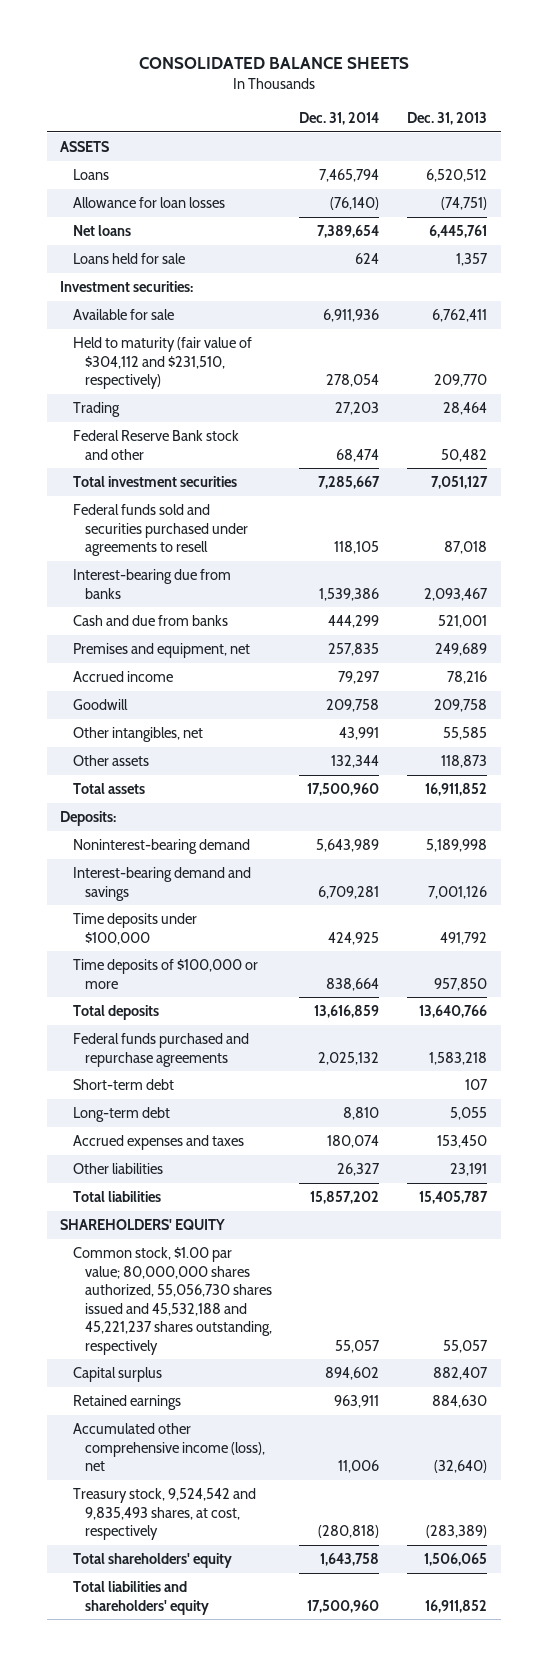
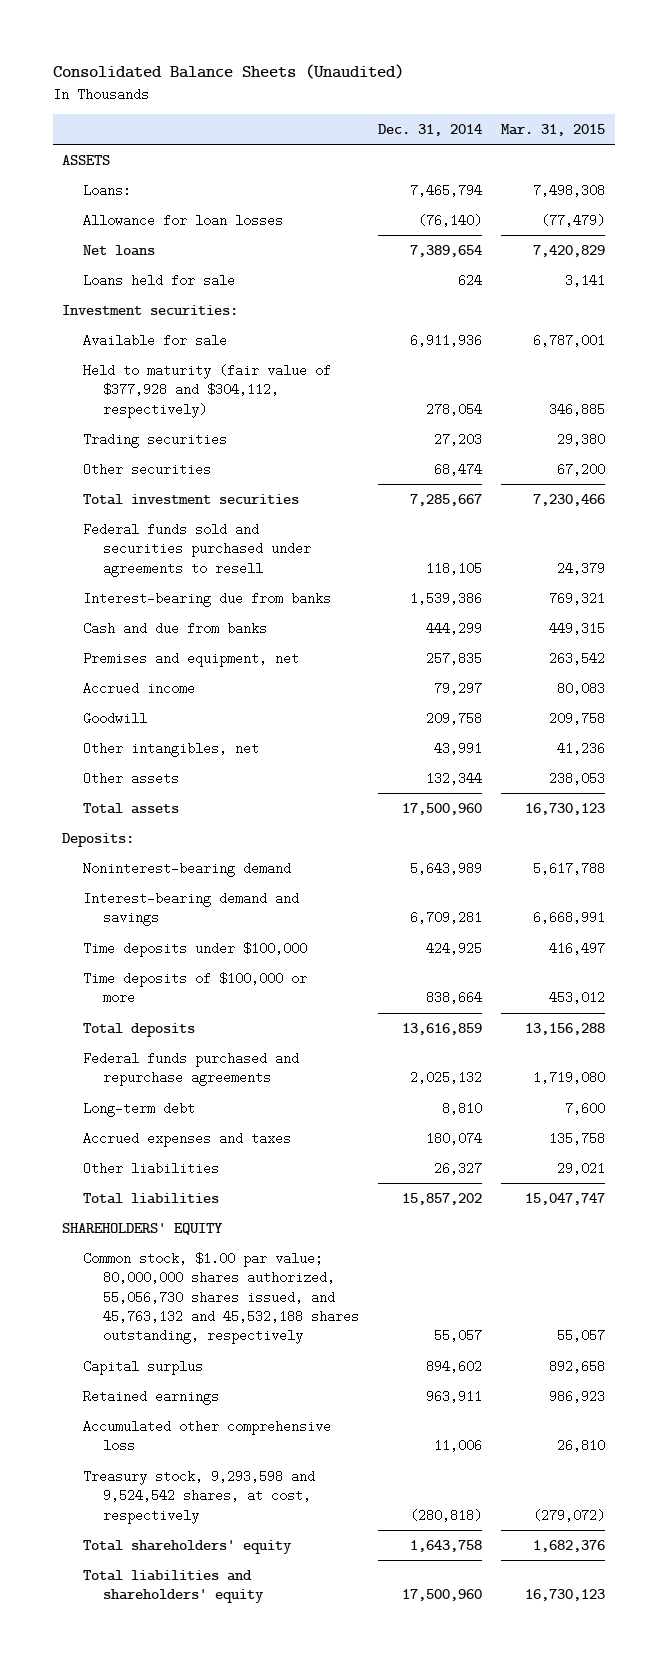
[138,57,409,70] CONSOLIDATED BALANCE SHEETS -> [52,64,404,80] Consolidated Balance Sheets (Unaudited)
[406,112,487,126] Dec. 31, 2013 -> none
none -> [501,124,606,137] Mar. 31, 2015
[72,169,109,181] Loans -> [82,183,131,197] Loans:
[72,337,252,390] Held to maturity (fair value of $304,112 and $231,510, respectively) -> [82,363,331,418] Held to maturity (fair value of $377,928 and $304,112, respectively)
[72,402,120,418] Trading -> [82,432,227,448] Trading securities
[72,430,239,460] Federal Reserve Bank stock and other -> [82,462,211,476] Other securities
[72,1079,174,1091] Short-term debt -> none
[72,1247,272,1355] Common stock, $1.00 par value; 80,000,000 shares authorized, 55,056,730 shares issued and 45,532,188 and 45,221,237 shares outstanding, respectively -> [82,1251,360,1345] Common stock, $1.00 par value; 80,000,000 shares authorized, 55,056,730 shares issued, and 45,763,132 and 45,532,188 shares outstanding, respectively
[72,1423,265,1472] Accumulated other comprehensive income (loss), net -> [82,1419,331,1451] Accumulated other comprehensive loss
[72,1488,256,1541] Treasury stock, 9,524,542 and 9,835,493 shares, at cost, respectively -> [82,1469,315,1524] Treasury stock, 9,293,598 and 9,524,542 shares, at cost, respectively

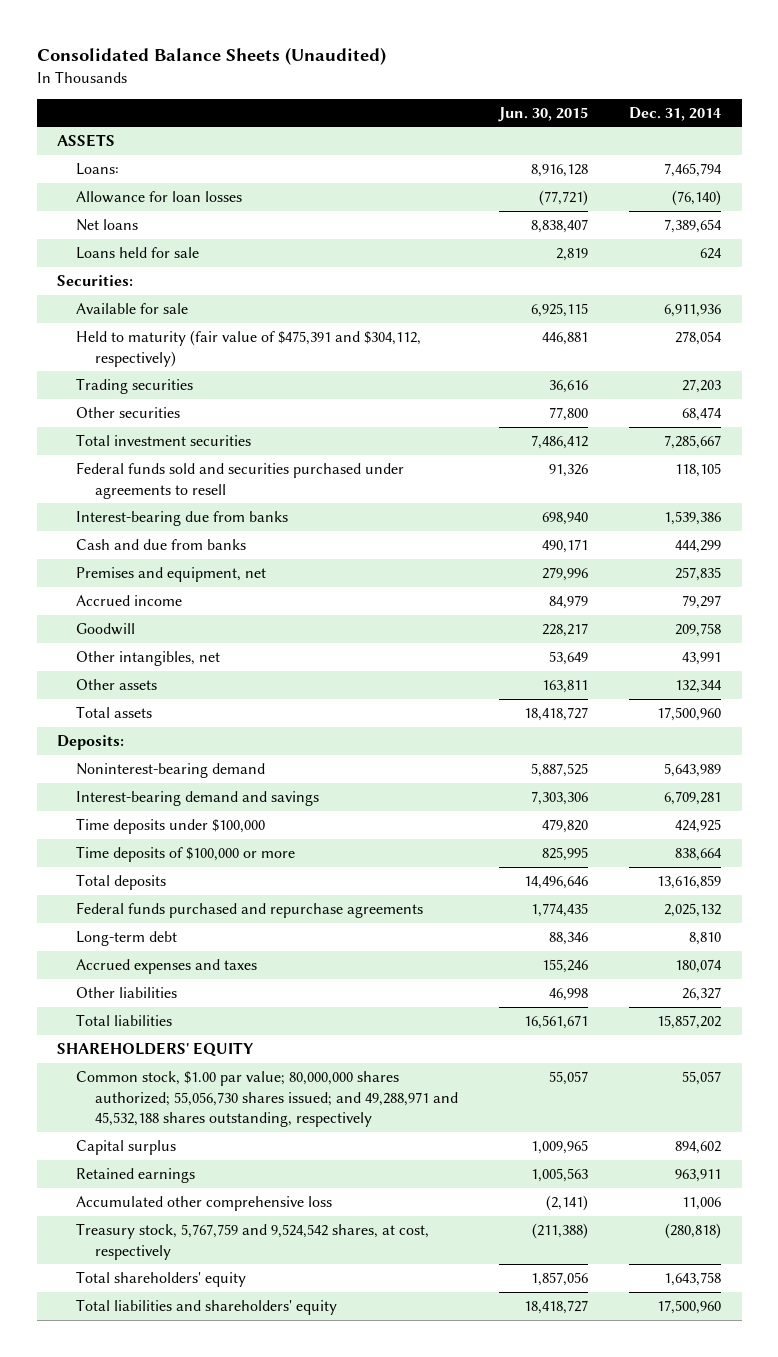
[501,124,606,137] Mar. 31, 2015 -> none
none -> [498,106,589,122] Jun. 30, 2015
[62,304,239,315] Investment securities: -> [57,274,134,286] Securities:
[82,363,331,418] Held to maturity (fair value of $377,928 and $304,112, respectively) -> [76,329,422,367] Held to maturity (fair value of $475,391 and $304,112, respectively)
[82,1251,360,1345] Common stock, $1.00 par value; 80,000,000 shares authorized, 55,056,730 shares issued, and 45,763,132 and 45,532,188 shares outstanding, respectively -> [76,1070,459,1128] Common stock, $1.00 par value; 80,000,000 shares authorized; 55,056,730 shares issued; and 49,288,971 and 45,532,188 shares outstanding, respectively
[82,1469,315,1524] Treasury stock, 9,293,598 and 9,524,542 shares, at cost, respectively -> [76,1222,430,1260] Treasury stock, 5,767,759 and 9,524,542 shares, at cost, respectively

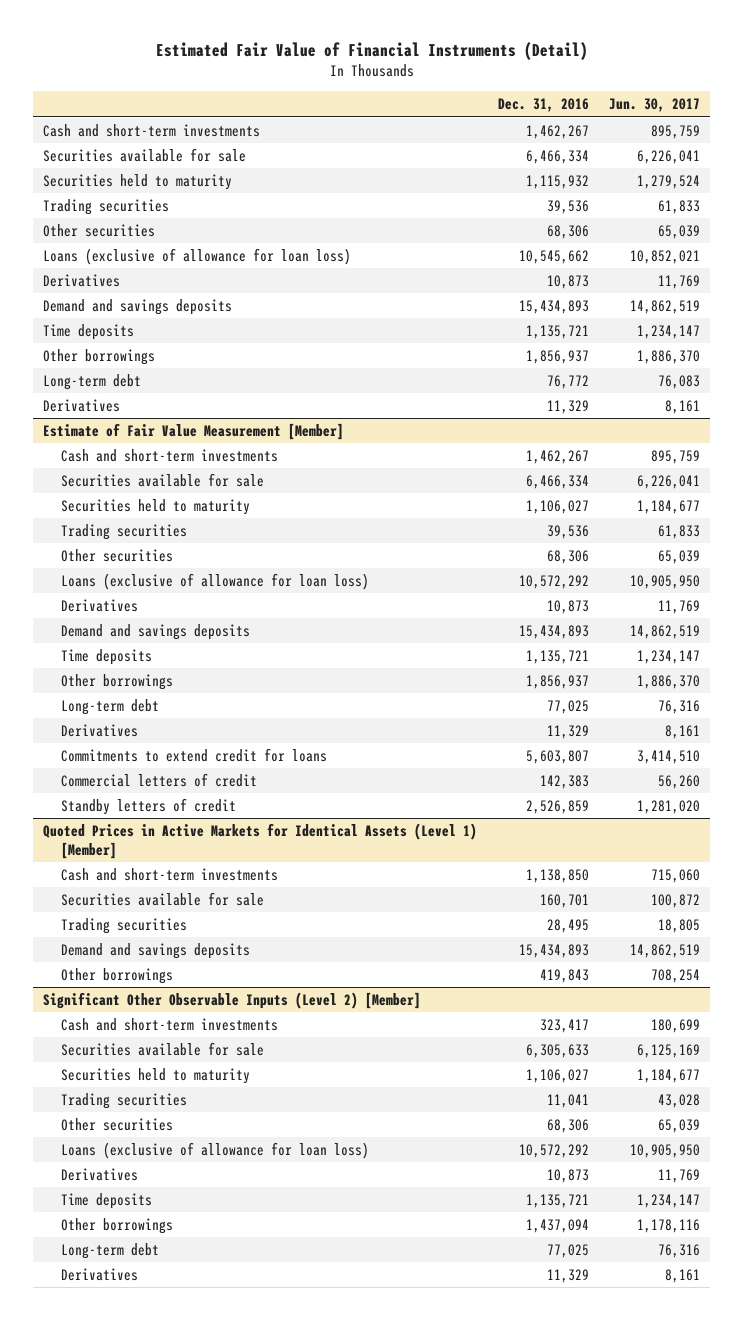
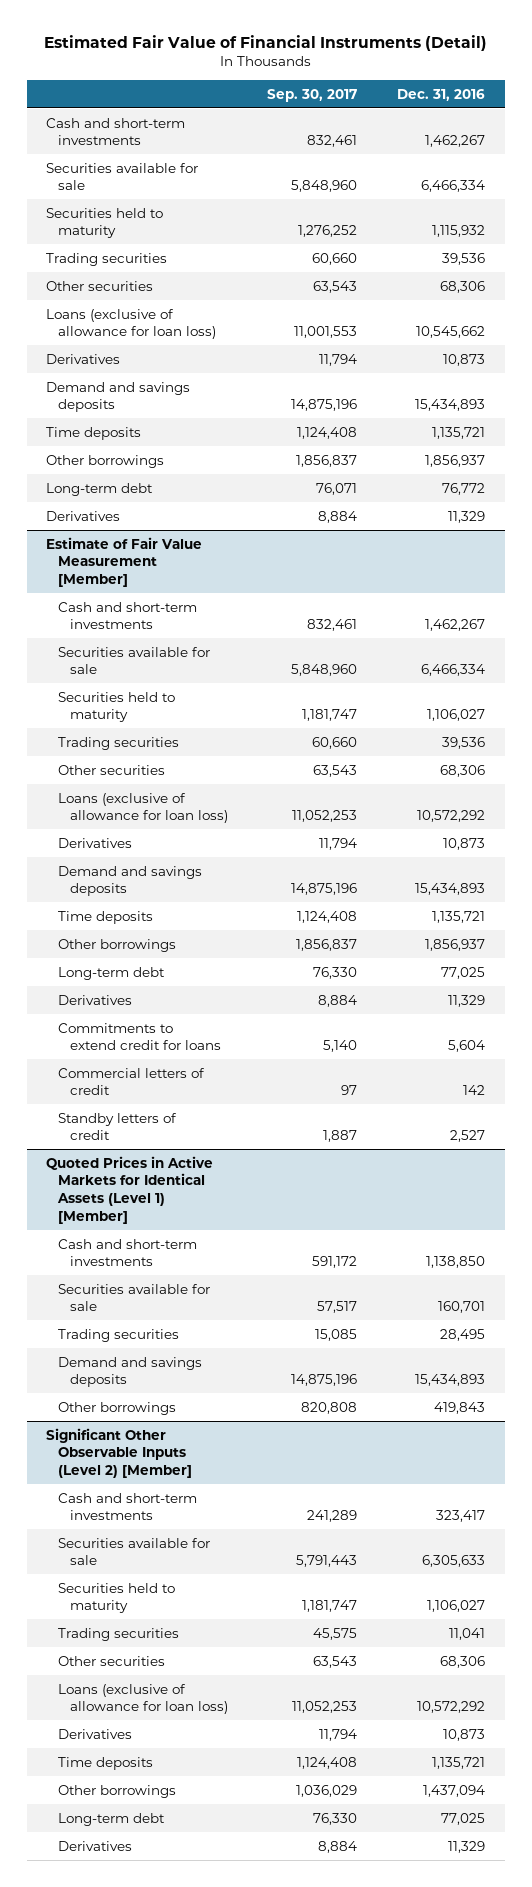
[608,98,700,113] Jun. 30, 2017 -> none
none -> [267,88,358,102] Sep. 30, 2017
[525,749,589,764] 5,603,807 -> [448,1040,486,1053] 5,604
[539,774,589,789] 142,383 -> [463,1085,486,1096] 142
[525,799,589,814] 2,526,859 -> [450,1130,486,1143] 2,527

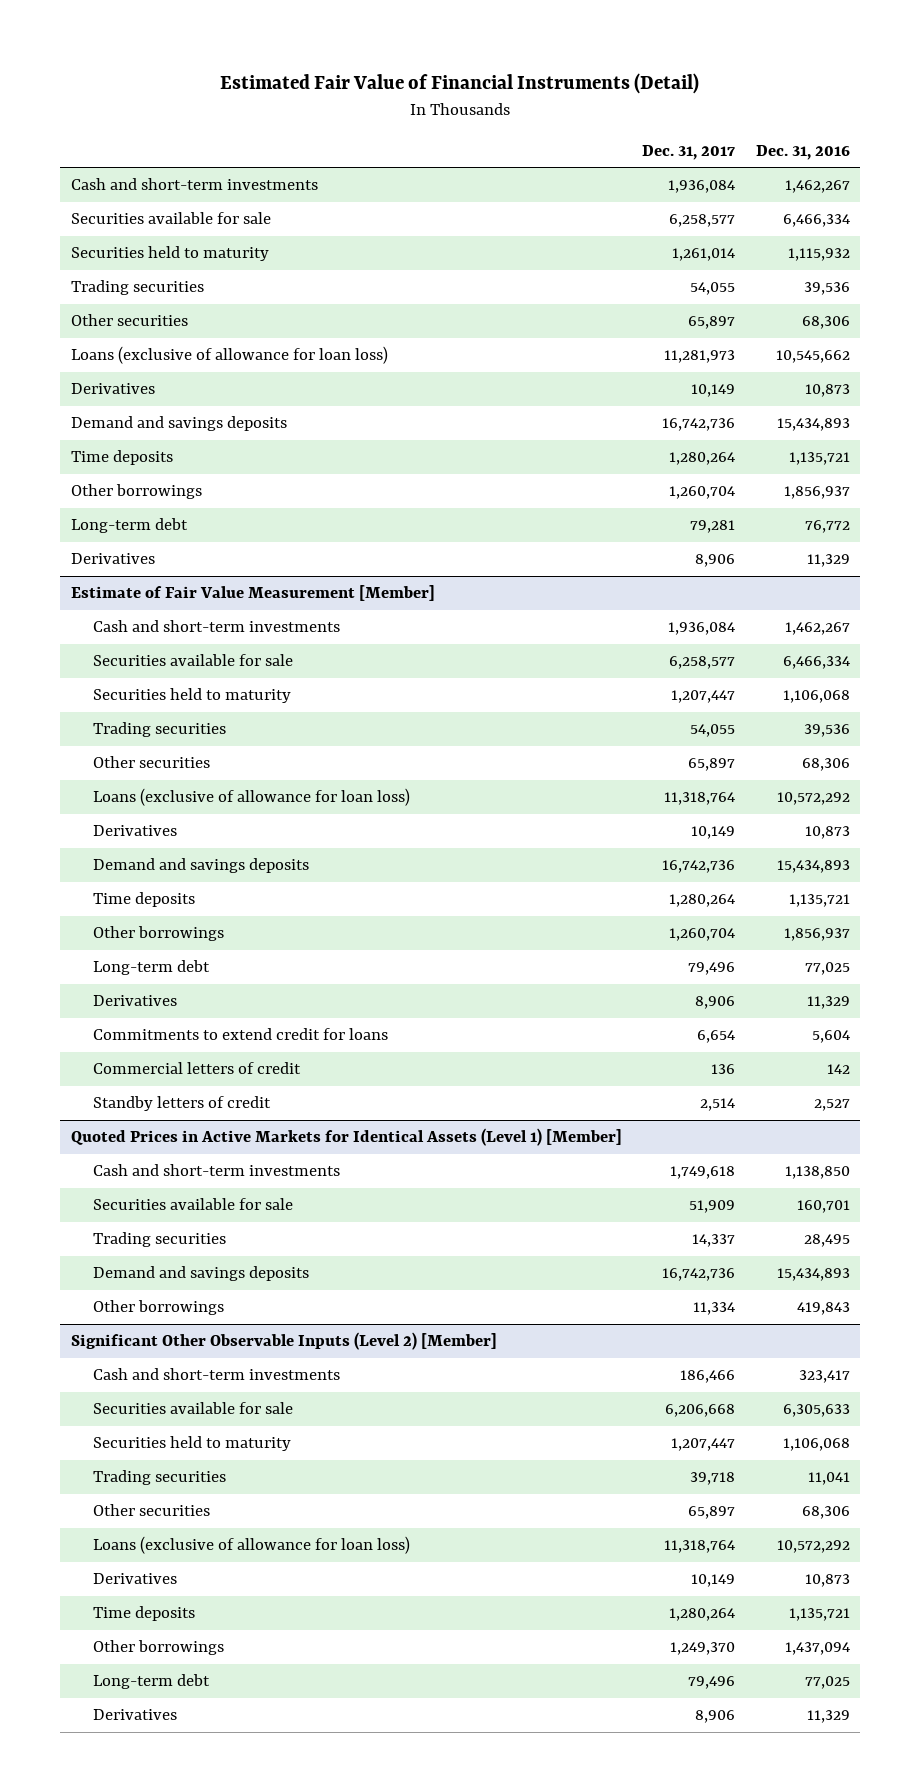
[267,88,358,102] Sep. 30, 2017 -> none
none -> [642,144,736,160] Dec. 31, 2017
[427,709,486,722] 1,106,027 -> [782,690,850,704] 1,106,068
[427,1600,486,1613] 1,106,027 -> [782,1438,850,1452] 1,106,068

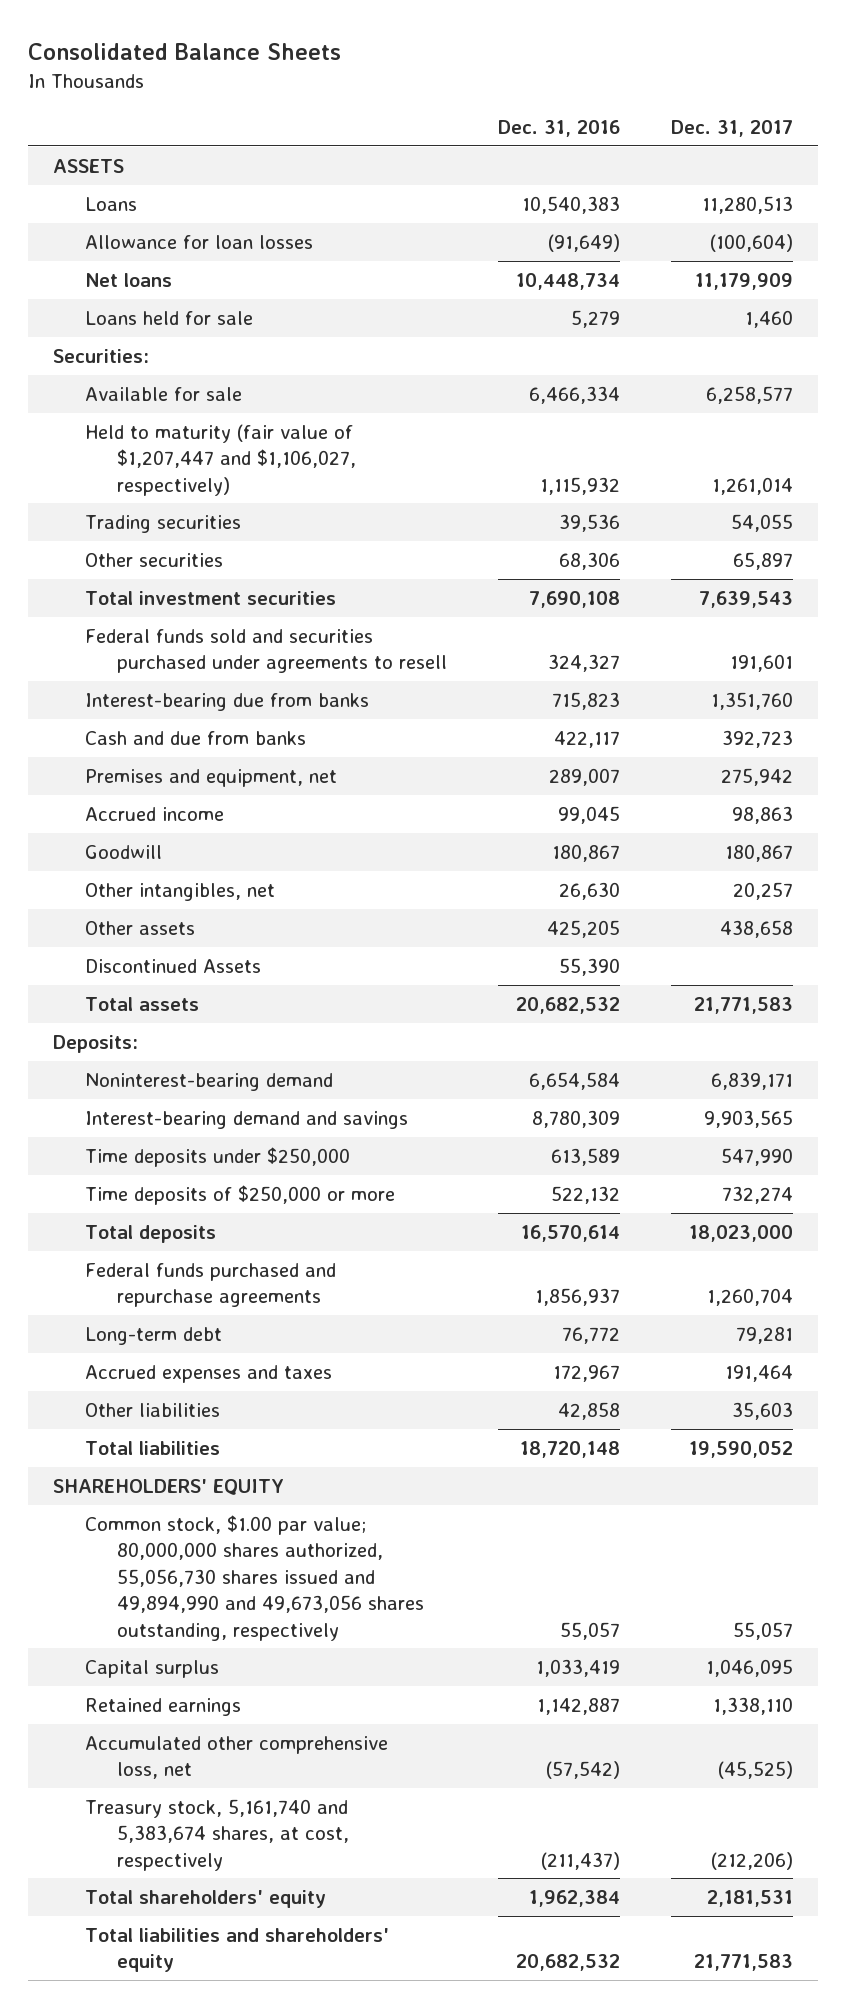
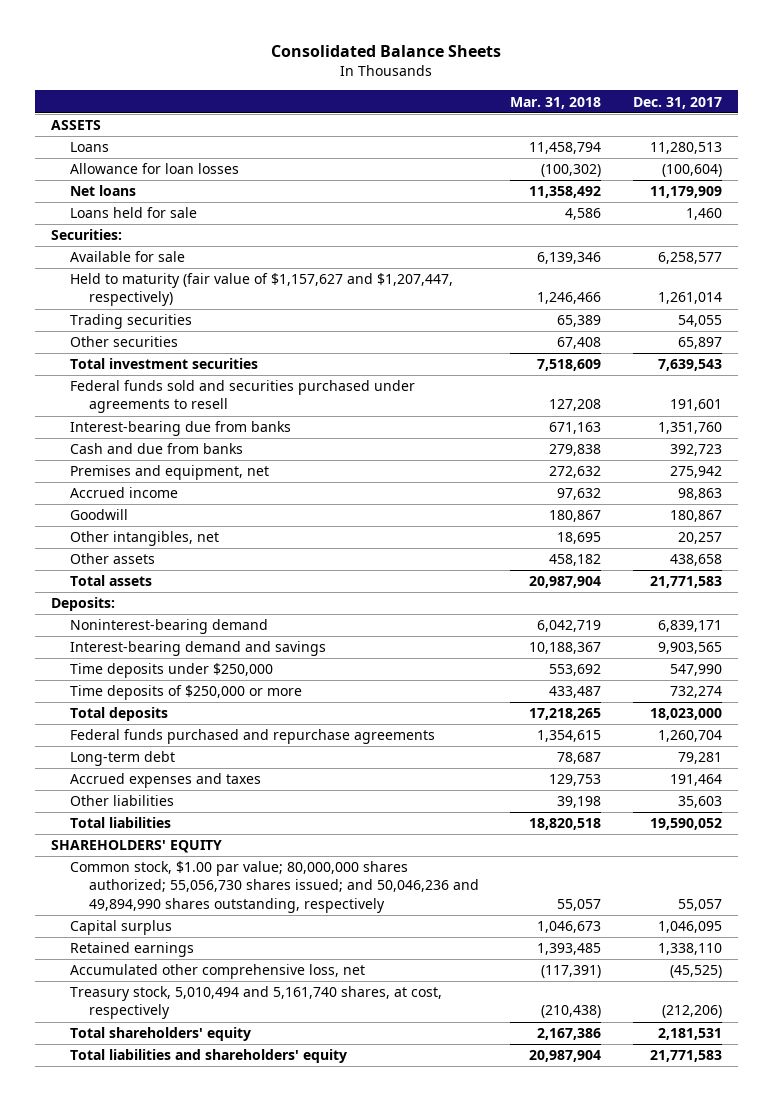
[497,119,620,137] Dec. 31, 2016 -> none
none -> [510,96,602,109] Mar. 31, 2018
[85,423,357,496] Held to maturity (fair value of $1,207,447 and $1,106,027, respectively) -> [69,273,453,307] Held to maturity (fair value of $1,157,627 and $1,207,447, respectively)
[85,958,262,973] Discontinued Assets -> none
[85,1514,425,1641] Common stock, $1.00 par value; 80,000,000 shares authorized, 55,056,730 shares issued and 49,894,990 and 49,673,056 shares outstanding, respectively -> [69,861,479,913] Common stock, $1.00 par value; 80,000,000 shares authorized; 55,056,730 shares issued; and 50,046,236 and 49,894,990 shares outstanding, respectively
[85,1798,350,1871] Treasury stock, 5,161,740 and 5,383,674 shares, at cost, respectively -> [69,986,442,1020] Treasury stock, 5,010,494 and 5,161,740 shares, at cost, respectively

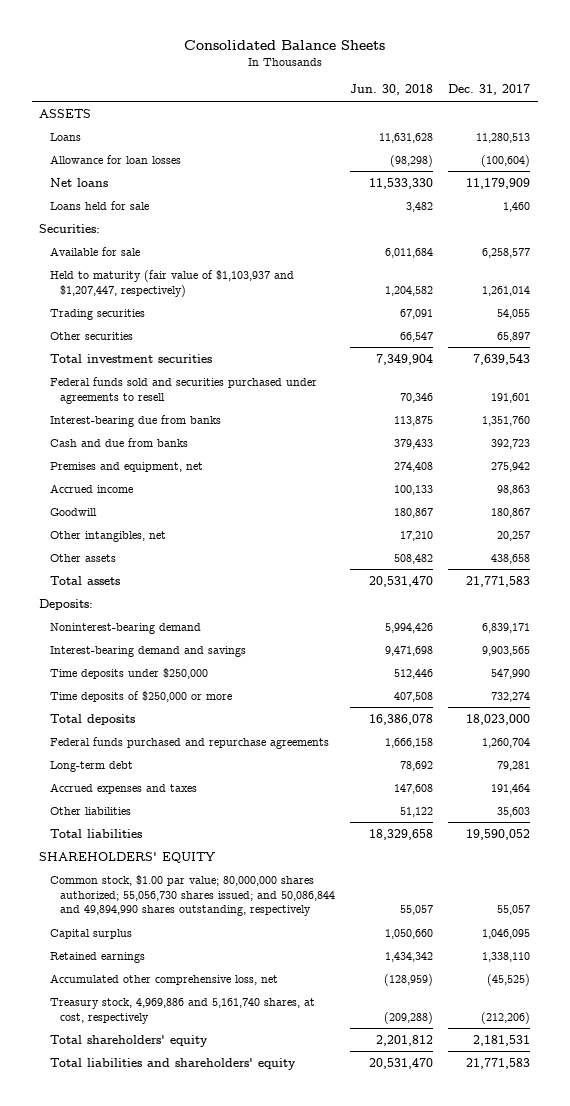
[510,96,602,109] Mar. 31, 2018 -> none
none -> [350,84,434,96] Jun. 30, 2018
[69,273,453,307] Held to maturity (fair value of $1,157,627 and $1,207,447, respectively) -> [49,269,294,297] Held to maturity (fair value of $1,103,937 and $1,207,447, respectively)
[69,861,479,913] Common stock, $1.00 par value; 80,000,000 shares authorized; 55,056,730 shares issued; and 50,046,236 and 49,894,990 shares outstanding, respectively -> [49,874,335,917] Common stock, $1.00 par value; 80,000,000 shares authorized; 55,056,730 shares issued; and 50,086,844 and 49,894,990 shares outstanding, respectively
[69,986,442,1020] Treasury stock, 5,010,494 and 5,161,740 shares, at cost, respectively -> [49,997,315,1024] Treasury stock, 4,969,886 and 5,161,740 shares, at cost, respectively

